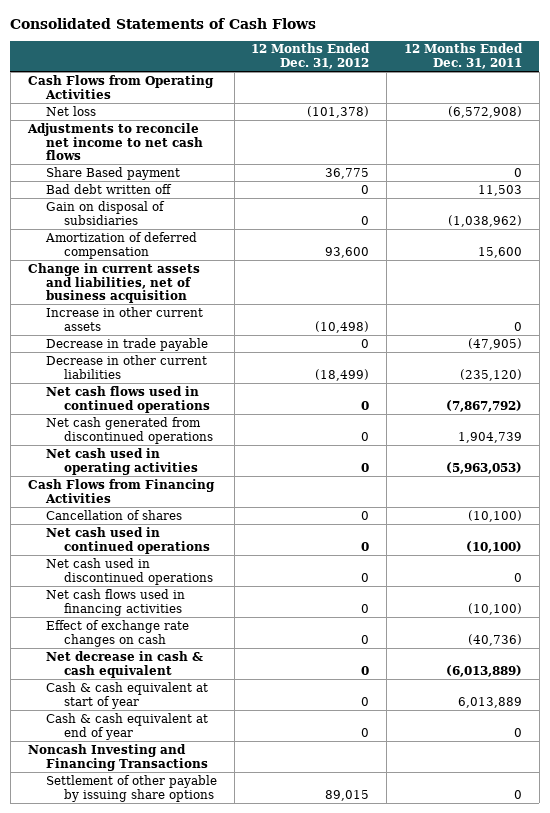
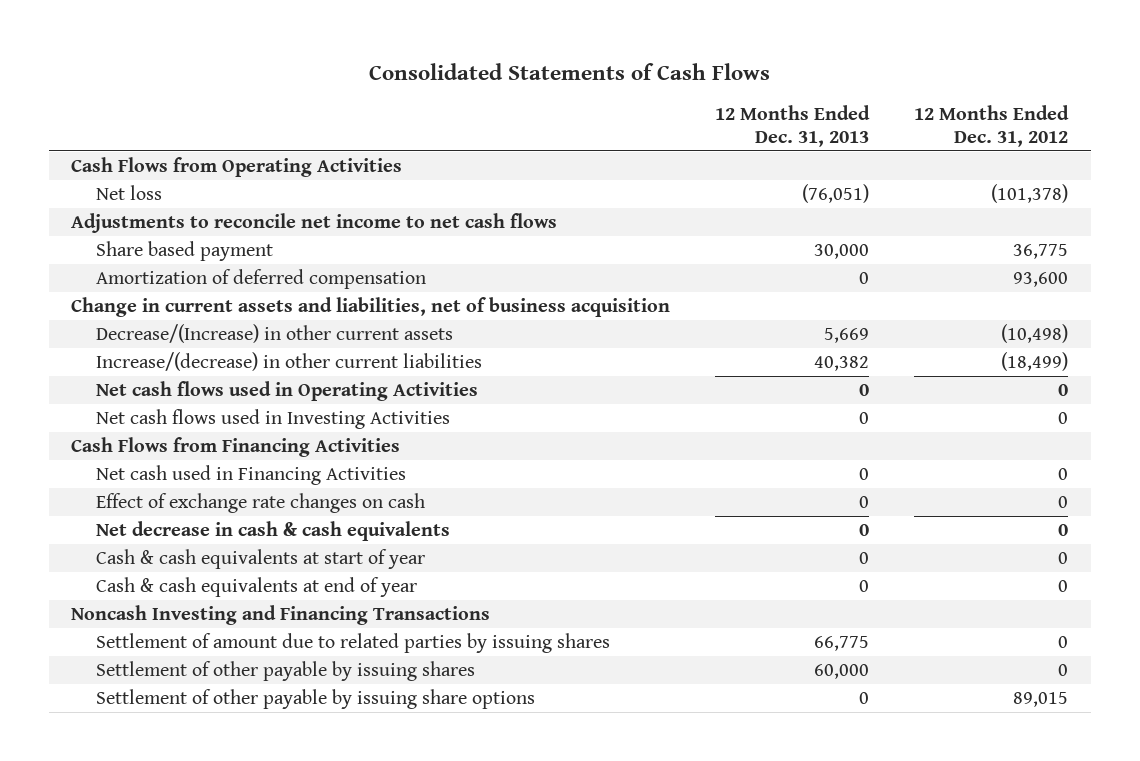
[403,43,523,70] 12 Months Ended Dec. 31, 2011 -> none
none -> [715,104,871,147] 12 Months Ended Dec. 31, 2013
[45,183,172,194] Bad debt written off -> none
[45,200,165,225] Gain on disposal of subsidiaries -> none
[45,166,180,180] Share Based payment -> [96,241,274,262] Share based payment
[45,337,208,351] Decrease in trade payable -> none
[45,416,213,444] Net cash generated from discontinued operations -> none
[45,306,203,331] Increase in other current assets -> [96,324,454,344] Decrease/(Increase) in other current assets
[45,354,207,379] Decrease in other current liabilities -> [96,352,483,372] Increase/(decrease) in other current liabilities
[45,385,210,413] Net cash flows used in continued operations -> [96,381,479,402] Net cash flows used in Operating Activities
[45,447,198,475] Net cash used in operating activities -> [96,409,451,430] Net cash flows used in Investing Activities
[45,509,182,520] Cancellation of shares -> none
[45,557,213,585] Net cash used in discontinued operations -> none
[45,588,185,616] Net cash flows used in financing activities -> none
[45,526,210,554] Net cash used in continued operations -> [96,465,407,486] Net cash used in Financing Activities
[45,650,203,678] Net decrease in cash & cash equivalent -> [96,521,451,542] Net decrease in cash & cash equivalents
[45,681,208,709] Cash & cash equivalent at start of year -> [96,549,426,570] Cash & cash equivalents at start of year
[45,712,208,740] Cash & cash equivalent at end of year -> [96,577,418,598] Cash & cash equivalents at end of year
none -> [96,633,611,654] Settlement of amount due to related parties by issuing shares
none -> [96,661,476,682] Settlement of other payable by issuing shares

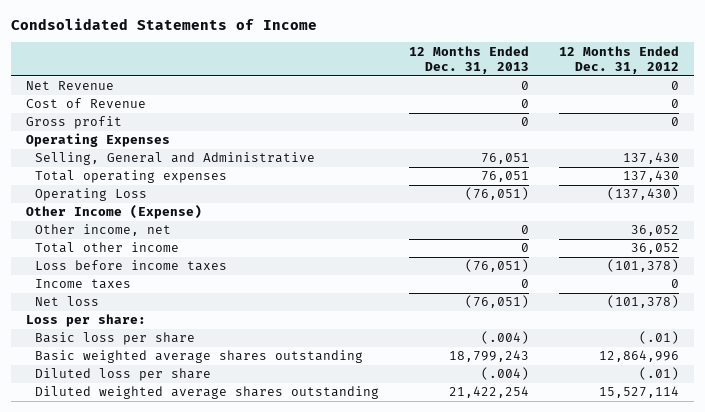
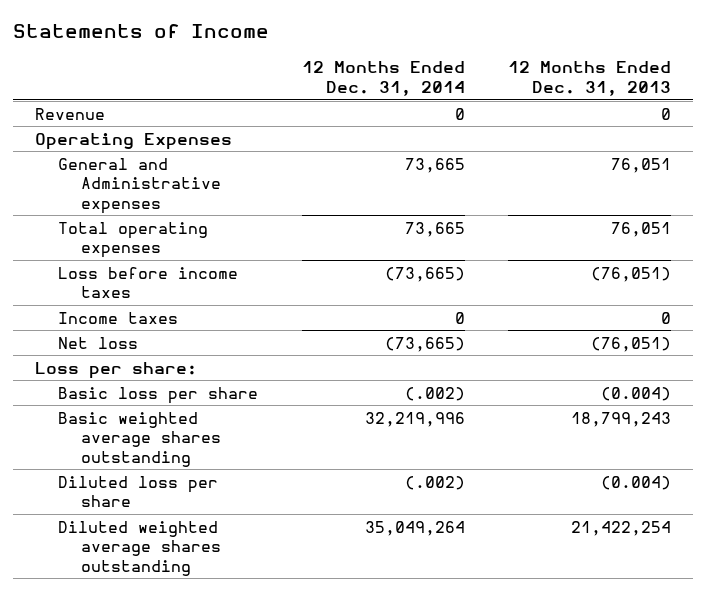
[10,17,317,30] Condsolidated Statements of Income -> [13,24,270,39] Statements of Income
[559,45,680,74] 12 Months Ended Dec. 31, 2012 -> none
none -> [301,61,465,96] 12 Months Ended Dec. 31, 2014
[26,98,147,109] Cost of Revenue -> none
[26,116,123,130] Gross profit -> none
[26,81,115,91] Net Revenue -> [35,107,106,120] Revenue
[35,152,316,166] Selling, General and Administrative -> [58,157,222,214] General and Administrative expenses
[35,188,148,202] Operating Loss -> none
[26,205,203,220] Other Income (Expense) -> none
[35,224,172,237] Other income, net -> none
[35,242,180,254] Total other income -> none
[481,331,530,345] (.004) -> [601,386,672,401] (0.004)
[481,367,530,381] (.004) -> [601,475,672,490] (0.004)

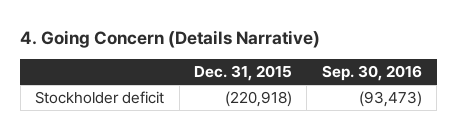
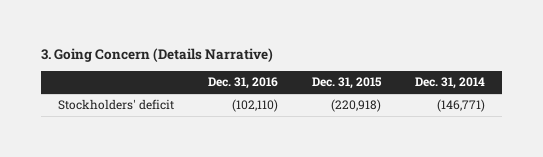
[20,30,321,49] 4. Going Concern (Details Narrative) -> [40,48,273,63] 3. Going Concern (Details Narrative)
[321,65,422,82] Sep. 30, 2016 -> none
none -> [207,77,278,90] Dec. 31, 2016
none -> [415,77,486,90] Dec. 31, 2014
[35,90,165,104] Stockholder deficit -> [57,99,174,111] Stockholders' deficit

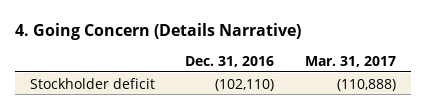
[40,48,273,63] 3. Going Concern (Details Narrative) -> [14,23,301,41] 4. Going Concern (Details Narrative)
[312,77,383,90] Dec. 31, 2015 -> none
[415,77,486,90] Dec. 31, 2014 -> none
none -> [305,55,397,67] Mar. 31, 2017
[57,99,174,111] Stockholders' deficit -> [29,77,155,89] Stockholder deficit

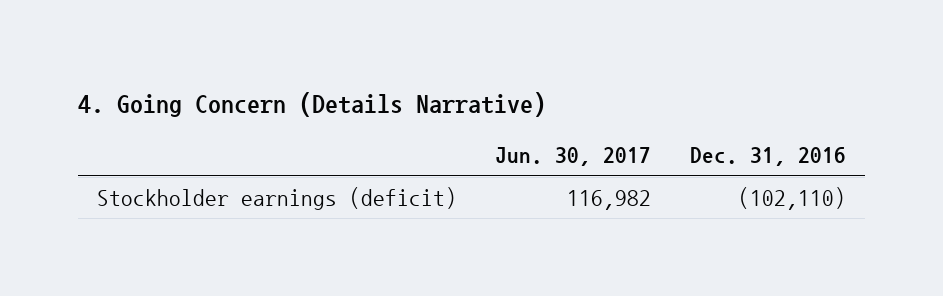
[305,55,397,67] Mar. 31, 2017 -> none
none -> [495,147,652,167] Jun. 30, 2017
[29,77,155,89] Stockholder deficit -> [96,186,457,210] Stockholder earnings (deficit)

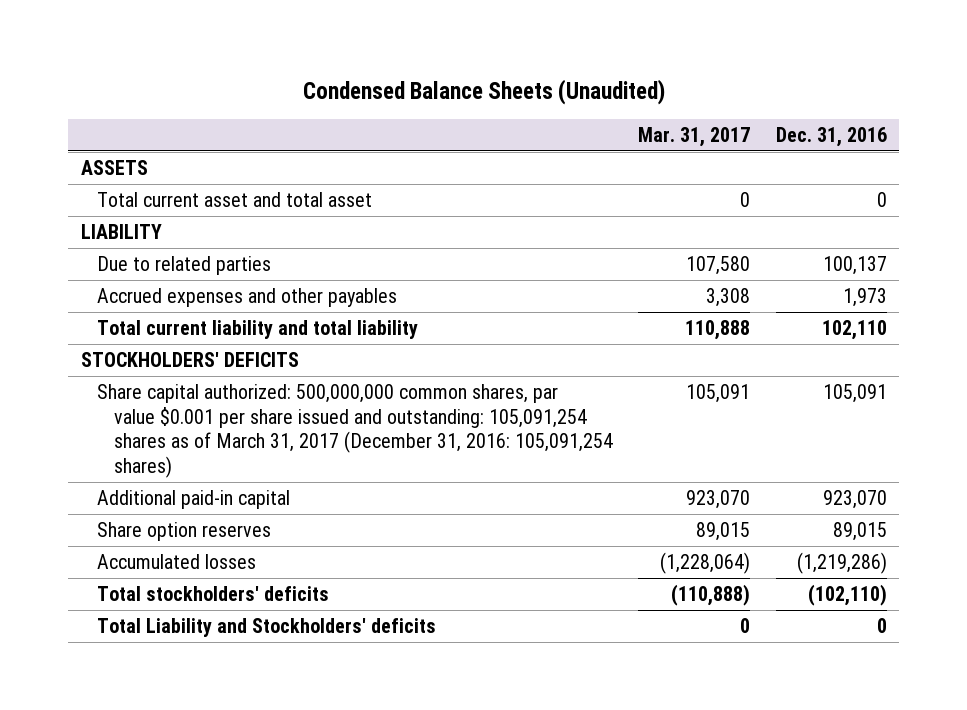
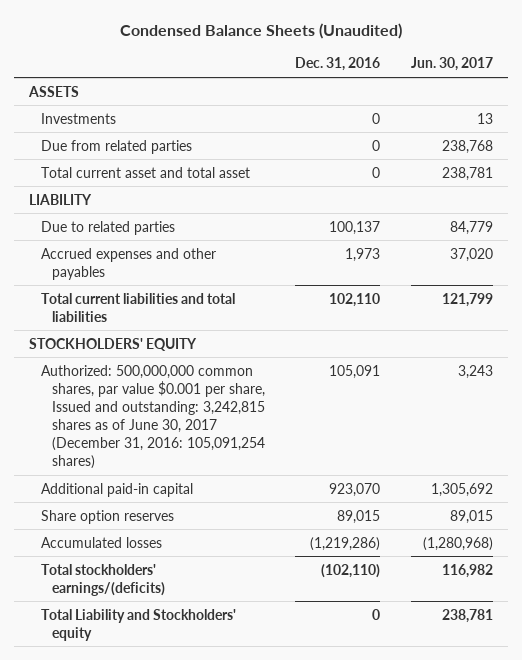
[638,127,751,148] Mar. 31, 2017 -> none
none -> [410,57,493,72] Jun. 30, 2017
none -> [40,112,116,124] Investments
none -> [40,139,192,154] Due from related parties
[97,319,419,339] Total current liability and total liability -> [40,292,235,322] Total current liabilities and total liabilities
[80,351,299,367] STOCKHOLDERS' DEFICITS -> [29,337,198,351] STOCKHOLDERS' EQUITY
[97,383,614,479] Share capital authorized: 500,000,000 common shares, par value $0.001 per share issued and outstanding: 105,091,254 shares as of March 31, 2017 (December 31, 2016: 105,091,254 shares) -> [40,364,266,470] Authorized: 500,000,000 common shares, par value $0.001 per share, Issued and outstanding: 3,242,815 shares as of June 30, 2017 (December 31, 2016: 105,091,254 shares)
[97,585,330,601] Total stockholders' deficits -> [40,563,166,596] Total stockholders' earnings/(deficits)
[97,617,437,637] Total Liability and Stockholders' deficits -> [40,608,236,641] Total Liability and Stockholders' equity

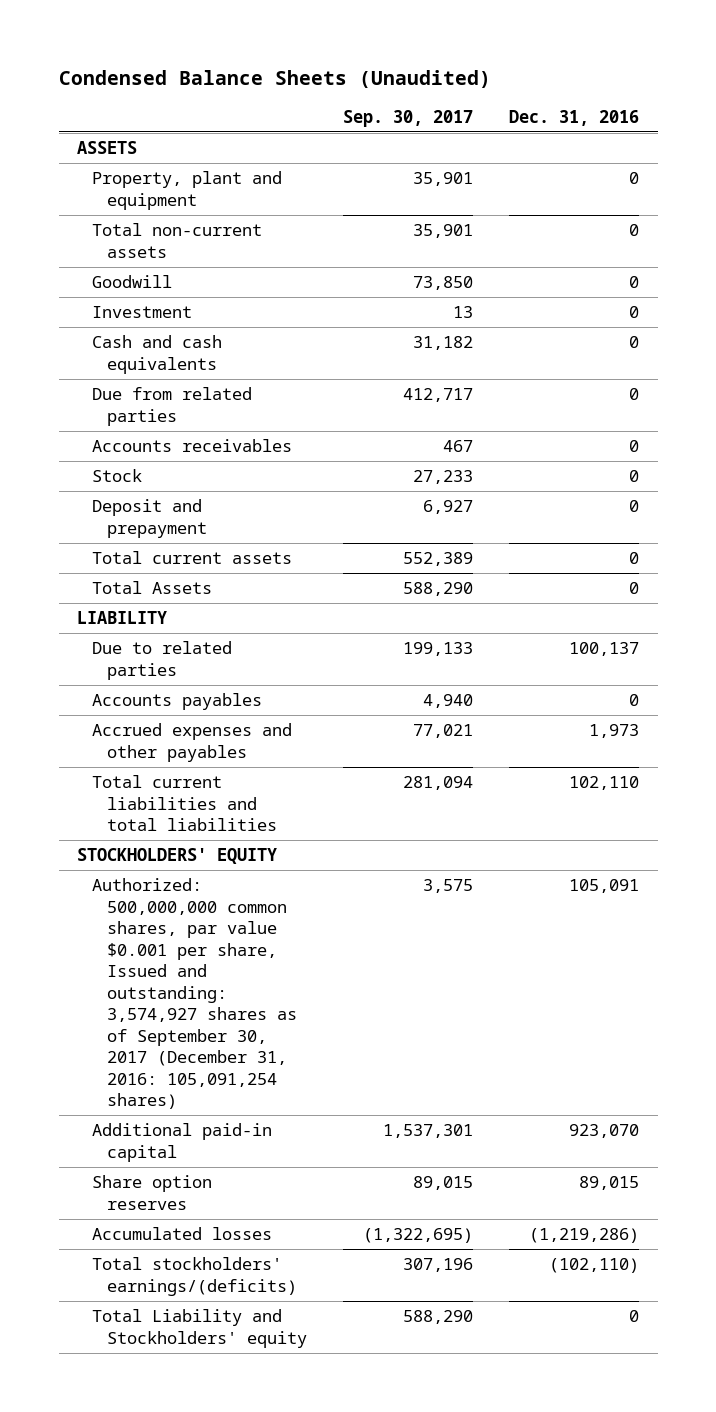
[410,57,493,72] Jun. 30, 2017 -> none
none -> [343,109,474,127] Sep. 30, 2017
none -> [91,171,282,210] Property, plant and equipment
none -> [91,223,262,258] Total non-current assets
none -> [91,275,172,289] Goodwill
[40,112,116,124] Investments -> [91,306,192,319] Investment
none -> [91,335,222,374] Cash and cash equivalents
none -> [91,439,292,453] Accounts receivables
none -> [91,469,142,483] Stock
none -> [91,499,207,538] Deposit and prepayment
none -> [91,551,292,565] Total current assets
[40,166,250,178] Total current asset and total asset -> [91,581,212,595] Total Assets
none -> [91,693,262,711] Accounts payables
[40,364,266,470] Authorized: 500,000,000 common shares, par value $0.001 per share, Issued and outstanding: 3,242,815 shares as of June 30, 2017 (December 31, 2016: 105,091,254 shares) -> [91,878,297,1110] Authorized: 500,000,000 common shares, par value $0.001 per share, Issued and outstanding: 3,574,927 shares as of September 30, 2017 (December 31, 2016: 105,091,254 shares)

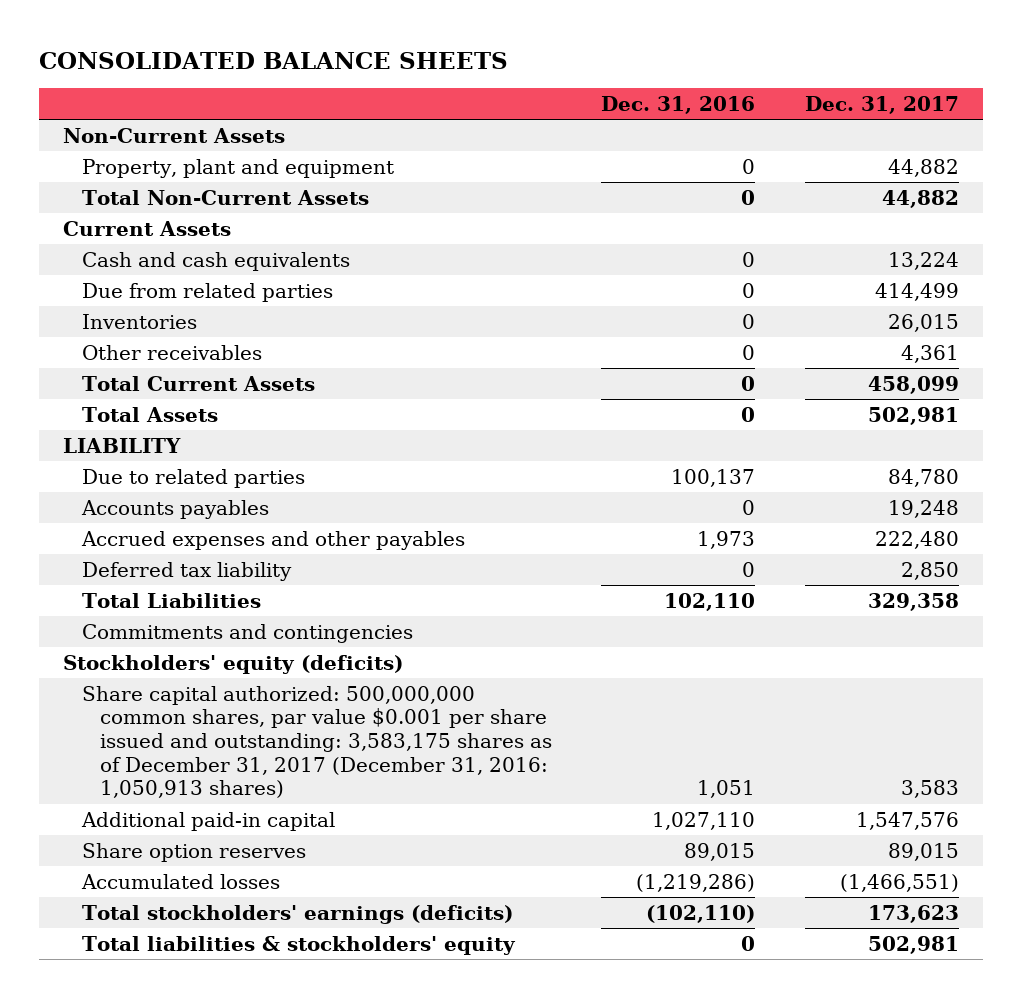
[58,69,491,88] Condensed Balance Sheets (Unaudited) -> [38,51,508,69] CONSOLIDATED BALANCE SHEETS
[343,109,474,127] Sep. 30, 2017 -> none
none -> [804,95,959,114] Dec. 31, 2017
[76,141,137,155] ASSETS -> none
none -> [63,127,286,143] Non-Current Assets
[91,275,172,289] Goodwill -> none
[91,306,192,319] Investment -> none
[91,223,262,258] Total non-current assets -> [81,189,369,205] Total Non-Current Assets
none -> [63,220,232,236] Current Assets
[91,439,292,453] Accounts receivables -> none
[91,469,142,483] Stock -> none
[91,499,207,538] Deposit and prepayment -> none
none -> [81,313,197,329] Inventories
none -> [81,344,262,360] Other receivables
[91,551,292,565] Total current assets -> [81,375,315,391] Total Current Assets
none -> [81,561,292,581] Deferred tax liability
[91,775,277,832] Total current liabilities and total liabilities -> [81,592,261,608] Total Liabilities
none -> [81,623,413,643] Commitments and contingencies
[76,848,277,865] STOCKHOLDERS' EQUITY -> [63,654,404,674] Stockholders' equity (deficits)
[91,878,297,1110] Authorized: 500,000,000 common shares, par value $0.001 per share, Issued and outstanding: 3,574,927 shares as of September 30, 2017 (December 31, 2016: 105,091,254 shares) -> [81,685,553,799] Share capital authorized: 500,000,000 common shares, par value $0.001 per share issued and outstanding: 3,583,175 shares as of December 31, 2017 (December 31, 2016: 1,050,913 shares)
[569,879,640,894] 105,091 -> [697,780,756,799] 1,051
[569,1124,640,1139] 923,070 -> [652,811,756,830] 1,027,110
[91,1257,297,1296] Total stockholders' earnings/(deficits) -> [81,904,513,924] Total stockholders' earnings (deficits)
[91,1309,307,1348] Total Liability and Stockholders' equity -> [81,935,516,955] Total liabilities & stockholders' equity

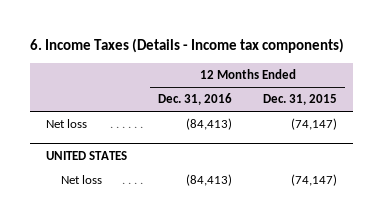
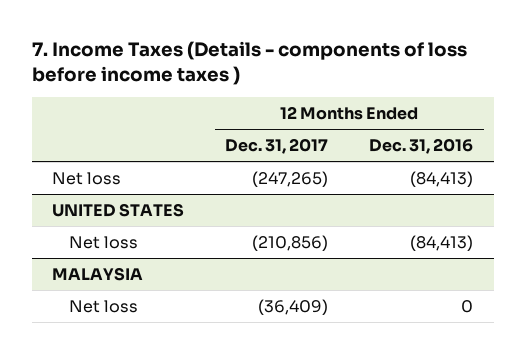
[30,38,345,54] 6. Income Taxes (Details - Income tax components) -> [31,41,467,85] 7. Income Taxes (Details - components of loss before income taxes )
[263,94,338,106] Dec. 31, 2015 -> none
none -> [225,138,329,155] Dec. 31, 2017
none -> [52,266,144,281] MALAYSIA
none -> [68,299,138,313] Net loss

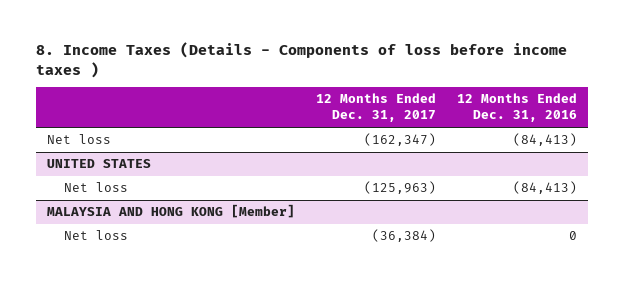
[31,41,467,85] 7. Income Taxes (Details - components of loss before income taxes ) -> [36,42,568,78] 8. Income Taxes (Details - Components of loss before income taxes )
[252,170,329,187] (247,265) -> [363,133,436,147] (162,347)
[52,266,144,281] MALAYSIA -> none
[252,234,329,251] (210,856) -> [363,181,436,195] (125,963)
none -> [46,204,295,219] MALAYSIA AND HONG KONG [Member]
[258,298,329,315] (36,409) -> [371,229,436,243] (36,384)

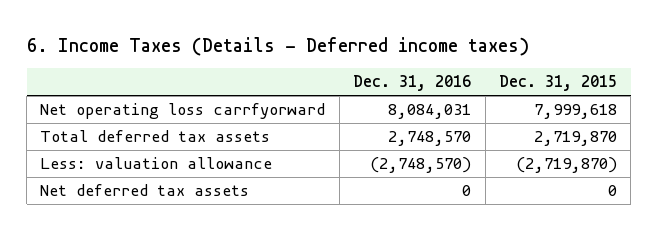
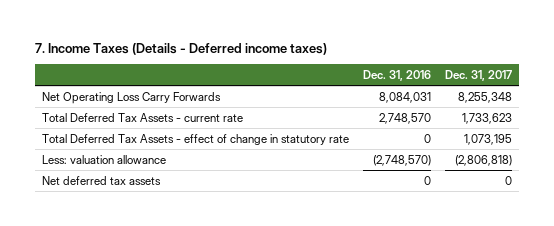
[26,36,529,56] 6. Income Taxes (Details - Deferred income taxes) -> [35,42,328,55] 7. Income Taxes (Details - Deferred income taxes)
[498,75,617,92] Dec. 31, 2015 -> none
none -> [444,69,512,81] Dec. 31, 2017
[40,103,326,120] Net operating loss carrfyorward -> [42,91,222,104] Net Operating Loss Carry Forwards
[40,130,271,143] Total deferred tax assets -> [42,112,244,122] Total Deferred Tax Assets - current rate
none -> [42,133,350,145] Total Deferred Tax Assets - effect of change in statutory rate

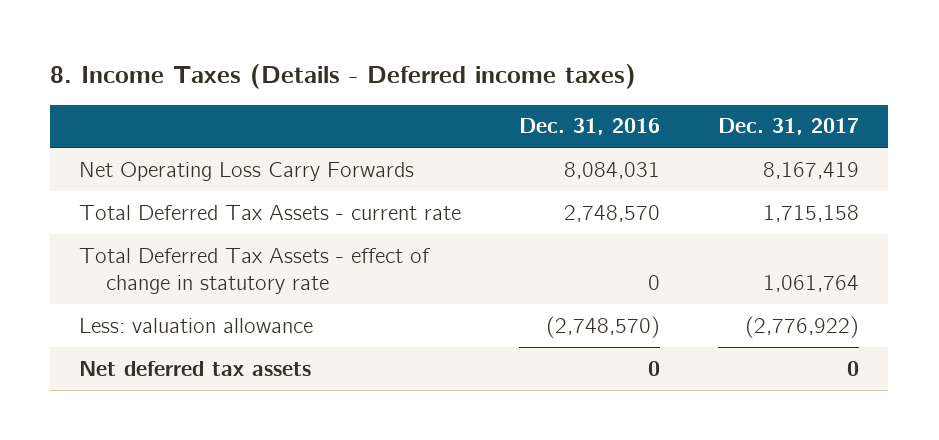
[35,42,328,55] 7. Income Taxes (Details - Deferred income taxes) -> [50,64,637,90] 8. Income Taxes (Details - Deferred income taxes)
[457,91,512,103] 8,255,348 -> [763,161,860,179] 8,167,419
[461,112,512,124] 1,733,623 -> [763,204,860,222] 1,715,158
[463,133,512,145] 1,073,195 -> [763,275,860,293] 1,061,764
[454,154,512,166] (2,806,818) -> [745,315,860,338] (2,776,922)

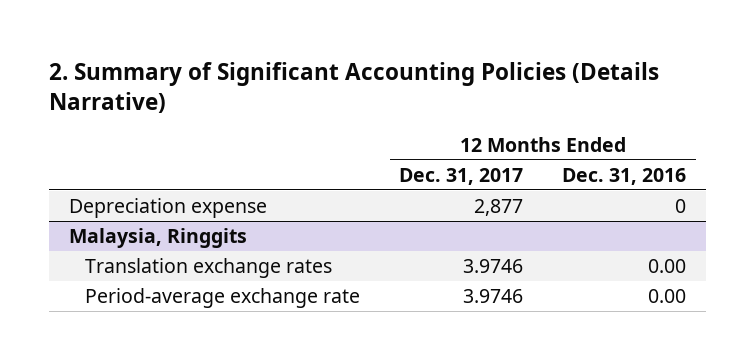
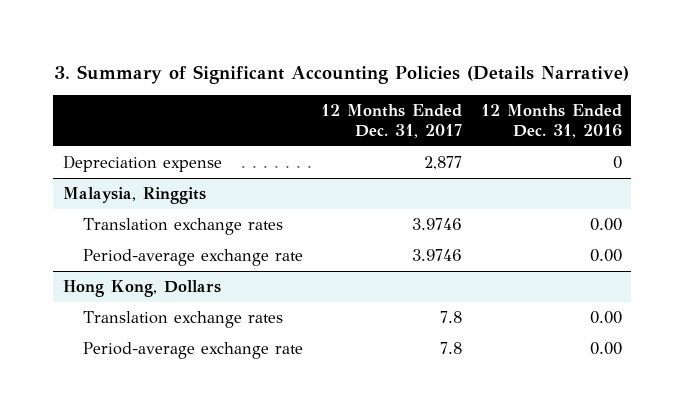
[49,61,660,113] 2. Summary of Significant Accounting Policies (Details Narrative) -> [54,64,630,84] 3. Summary of Significant Accounting Policies (Details Narrative)
none -> [62,280,221,298] Hong Kong, Dollars
none -> [83,311,284,329] Translation exchange rates
none -> [83,342,304,360] Period-average exchange rate

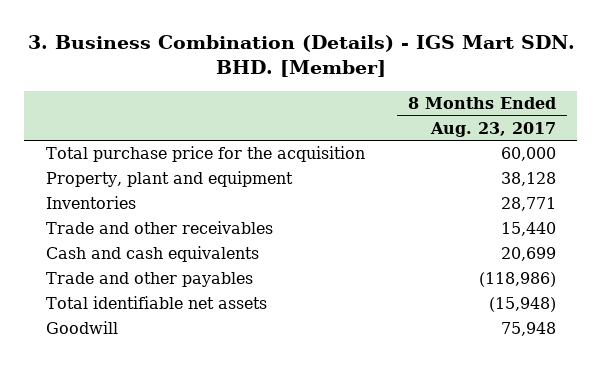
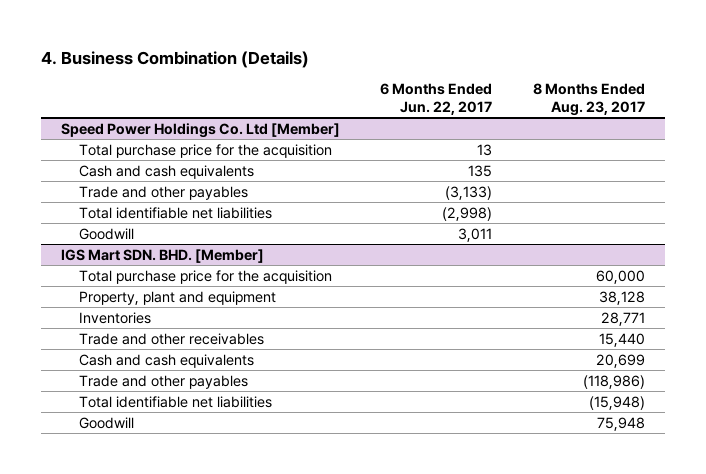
[27,35,575,78] 3. Business Combination (Details) - IGS Mart SDN. BHD. [Member] -> [41,50,310,68] 4. Business Combination (Details)
none -> [380,83,493,115] 6 Months Ended Jun. 22, 2017
none -> [61,122,341,138] Speed Power Holdings Co. Ltd [Member]
none -> [78,143,332,158] Total purchase price for the acquisition
none -> [78,164,254,179] Cash and cash equivalents
none -> [78,185,248,200] Trade and other payables
none -> [78,206,272,219] Total identifiable net liabilities
none -> [78,227,134,240] Goodwill
none -> [61,248,265,263] IGS Mart SDN. BHD. [Member]
[45,296,267,310] Total identifiable net assets -> [78,395,272,408] Total identifiable net liabilities

